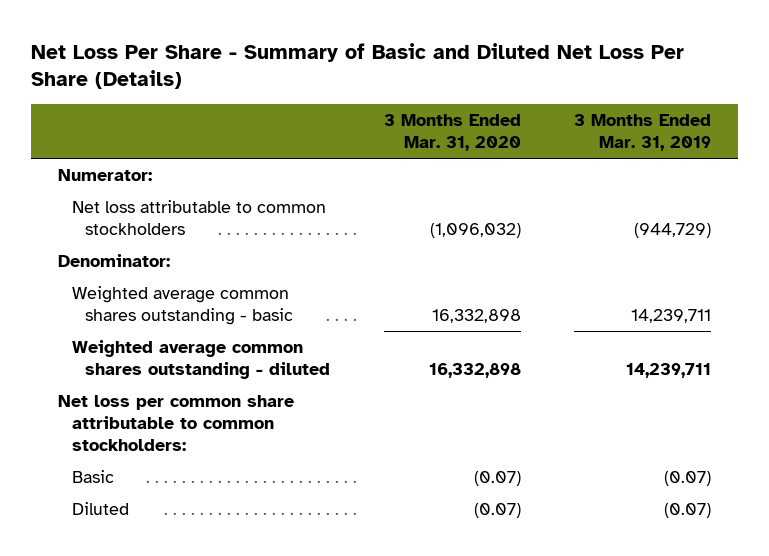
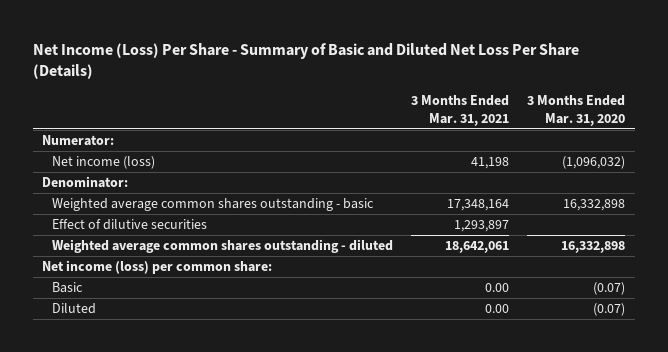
[30,42,684,90] Net Loss Per Share - Summary of Basic and Diluted Net Loss Per Share (Details) -> [33,42,580,79] Net Income (Loss) Per Share - Summary of Basic and Diluted Net Loss Per Share (Details)
[574,114,712,152] 3 Months Ended Mar. 31, 2019 -> none
none -> [411,94,510,126] 3 Months Ended Mar. 31, 2021
[71,200,326,236] Net loss attributable to common stockholders -> [52,156,156,170] Net income (loss)
none -> [52,219,208,231] Effect of dilutive securities
[57,395,294,452] Net loss per common share attributable to common stockholders: -> [42,260,273,275] Net income (loss) per common share:

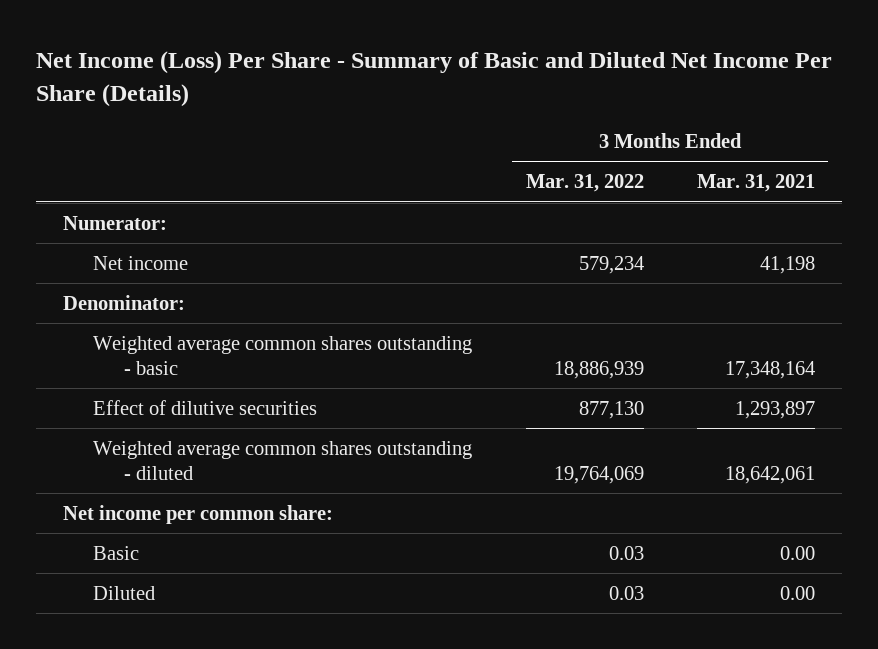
[33,42,580,79] Net Income (Loss) Per Share - Summary of Basic and Diluted Net Loss Per Share (Details) -> [36,51,833,107] Net Income (Loss) Per Share - Summary of Basic and Diluted Net Income Per Share (Details)
[527,94,626,126] 3 Months Ended Mar. 31, 2020 -> none
none -> [525,174,644,193] Mar. 31, 2022
[52,156,156,170] Net income (loss) -> [93,255,189,270] Net income
[42,260,273,275] Net income (loss) per common share: -> [62,504,333,524] Net income per common share:

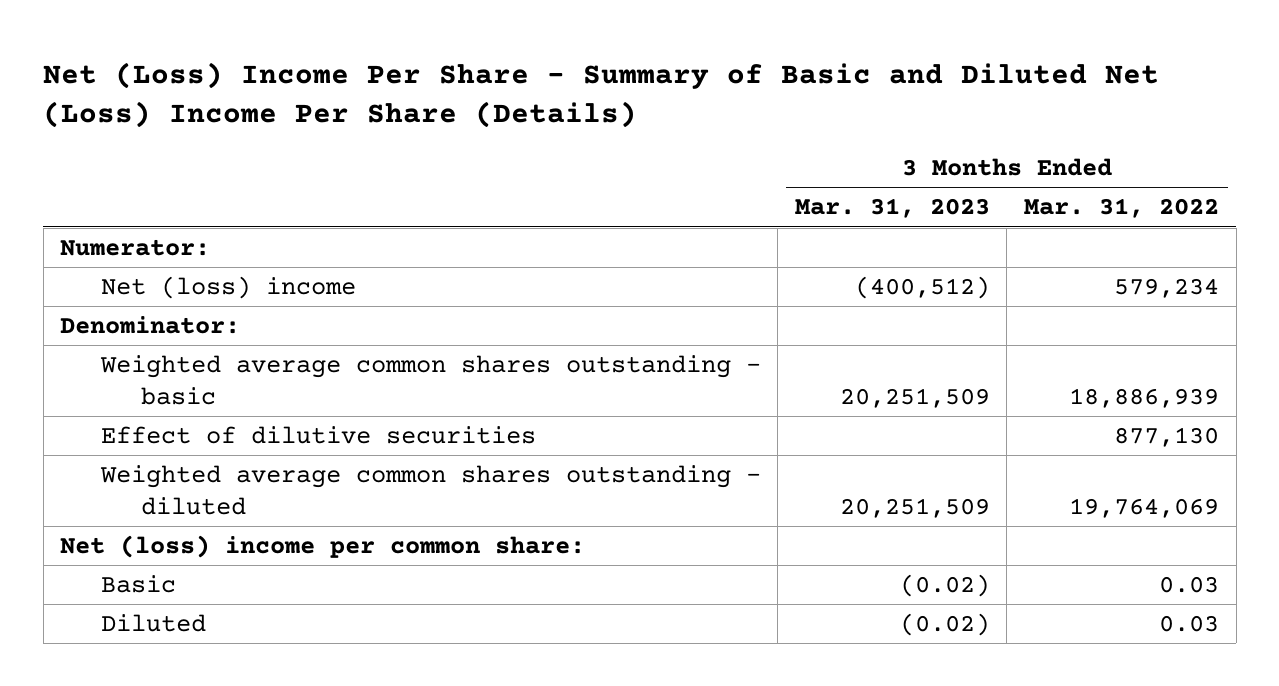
[36,51,833,107] Net Income (Loss) Per Share - Summary of Basic and Diluted Net Income Per Share (Details) -> [43,61,1160,129] Net (Loss) Income Per Share - Summary of Basic and Diluted Net (Loss) Income Per Share (Details)
[696,174,815,193] Mar. 31, 2021 -> none
none -> [794,198,990,219] Mar. 31, 2023
[93,255,189,270] Net income -> [100,276,356,300] Net (loss) income
[62,504,333,524] Net income per common share: -> [60,535,586,559] Net (loss) income per common share:

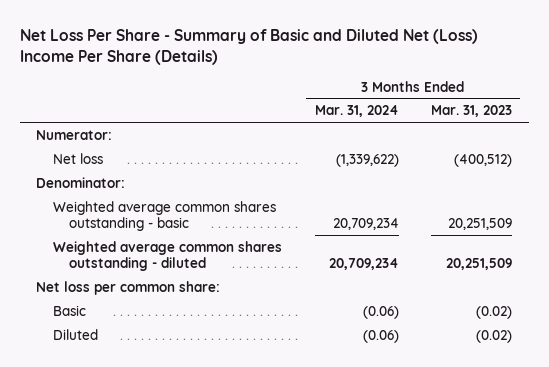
[43,61,1160,129] Net (Loss) Income Per Share - Summary of Basic and Diluted Net (Loss) Income Per Share (Details) -> [19,28,478,65] Net Loss Per Share - Summary of Basic and Diluted Net (Loss) Income Per Share (Details)
[1024,198,1220,219] Mar. 31, 2022 -> none
none -> [314,105,399,118] Mar. 31, 2024
[100,276,356,300] Net (loss) income -> [52,152,103,164] Net loss
[100,426,536,445] Effect of dilutive securities -> none
[60,535,586,559] Net (loss) income per common share: -> [36,280,221,295] Net loss per common share:

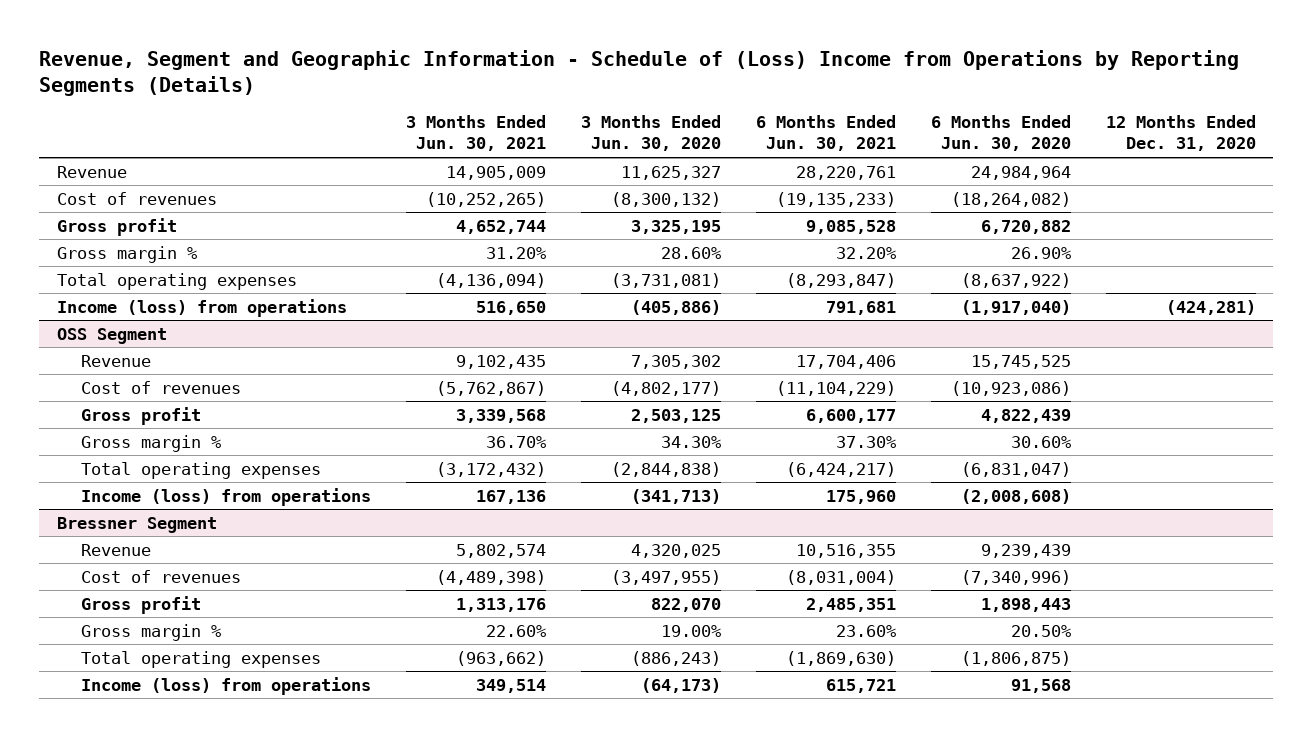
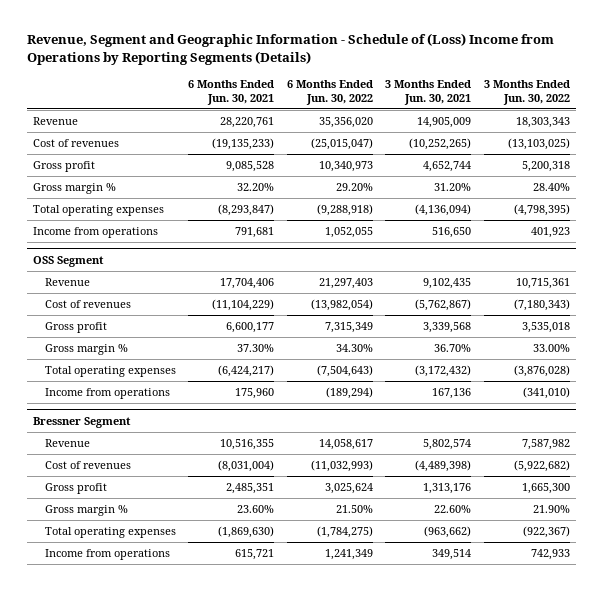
[581,115,722,152] 3 Months Ended Jun. 30, 2020 -> none
[930,115,1071,152] 6 Months Ended Jun. 30, 2020 -> none
[1105,115,1256,152] 12 Months Ended Dec. 31, 2020 -> none
none -> [286,80,373,105] 6 Months Ended Jun. 30, 2022
none -> [483,80,570,105] 3 Months Ended Jun. 30, 2022
[56,298,347,317] Income (loss) from operations -> [33,227,159,239] Income from operations
[81,487,372,506] Income (loss) from operations -> [44,388,170,400] Income from operations
[81,676,372,695] Income (loss) from operations -> [44,549,170,561] Income from operations

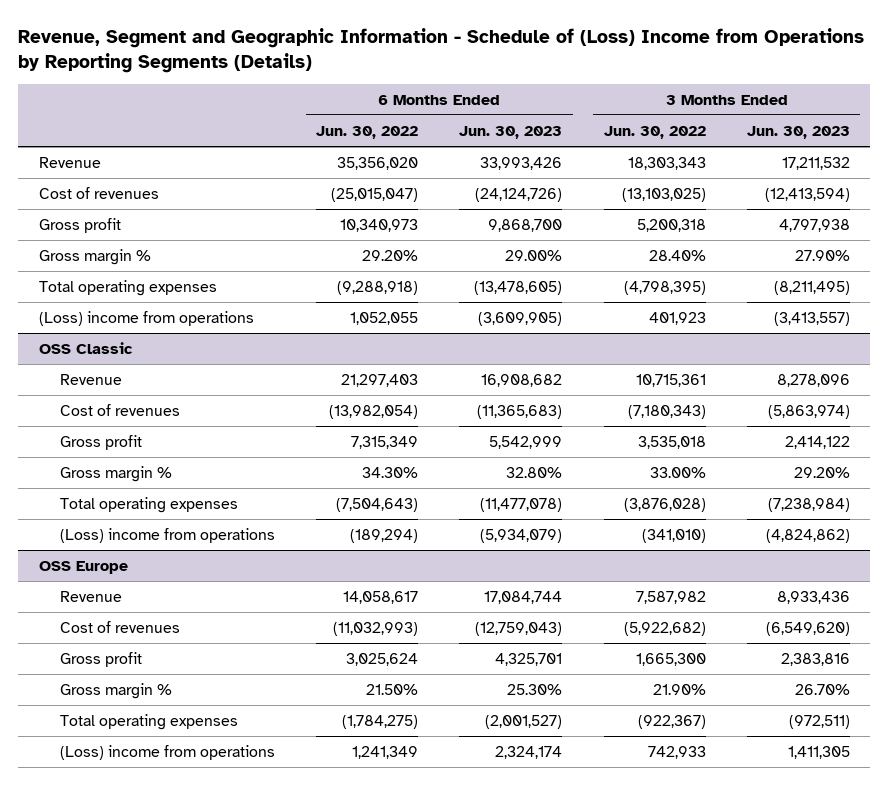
[188,80,275,105] 6 Months Ended Jun. 30, 2021 -> none
[385,80,472,105] 3 Months Ended Jun. 30, 2021 -> none
none -> [459,126,563,140] Jun. 30, 2023
none -> [746,126,850,140] Jun. 30, 2023
[33,256,105,268] OSS Segment -> none
[33,227,159,239] Income from operations -> [38,311,254,327] (Loss) income from operations
none -> [38,342,133,355] OSS Classic
[33,417,132,429] Bressner Segment -> none
[44,388,170,400] Income from operations -> [60,528,276,544] (Loss) income from operations
none -> [38,561,128,575] OSS Europe
[44,549,170,561] Income from operations -> [60,745,276,761] (Loss) income from operations

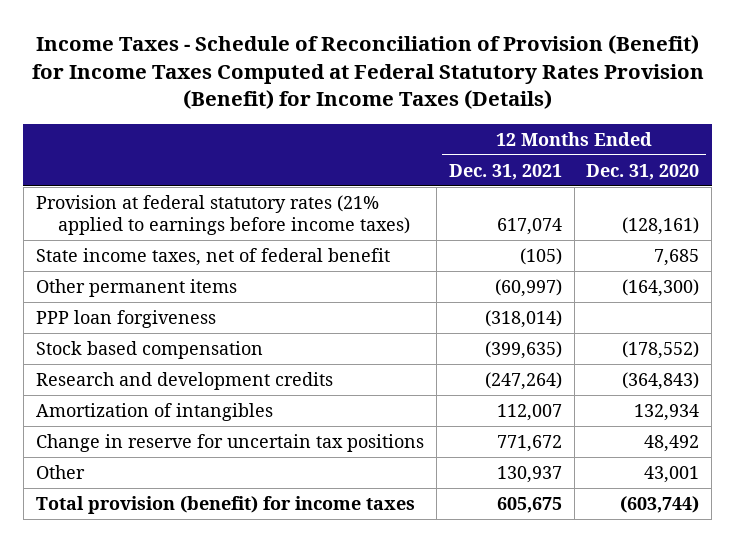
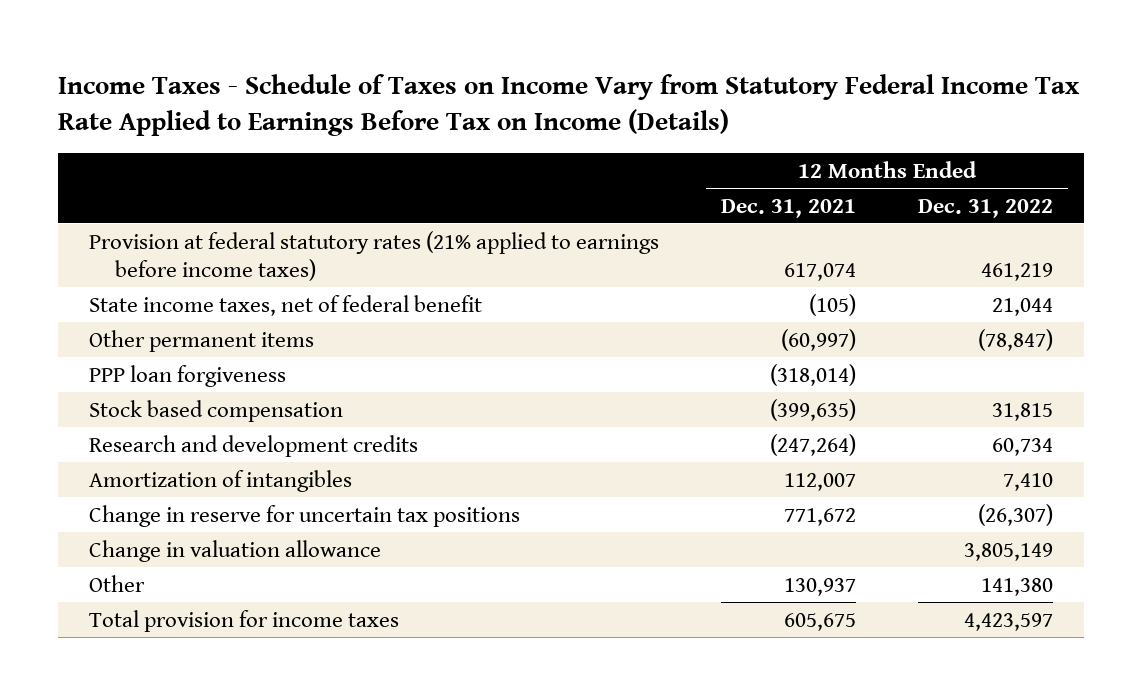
[31,34,704,110] Income Taxes - Schedule of Reconciliation of Provision (Benefit) for Income Taxes Computed at Federal Statutory Rates Provision (Benefit) for Income Taxes (Details) -> [58,74,1081,137] Income Taxes - Schedule of Taxes on Income Vary from Statutory Federal Income Tax Rate Applied to Earnings Before Tax on Income (Details)
[586,163,700,180] Dec. 31, 2020 -> none
none -> [917,198,1053,218] Dec. 31, 2022
none -> [89,539,382,562] Change in valuation allowance
[35,495,415,514] Total provision (benefit) for income taxes -> [89,609,400,632] Total provision for income taxes

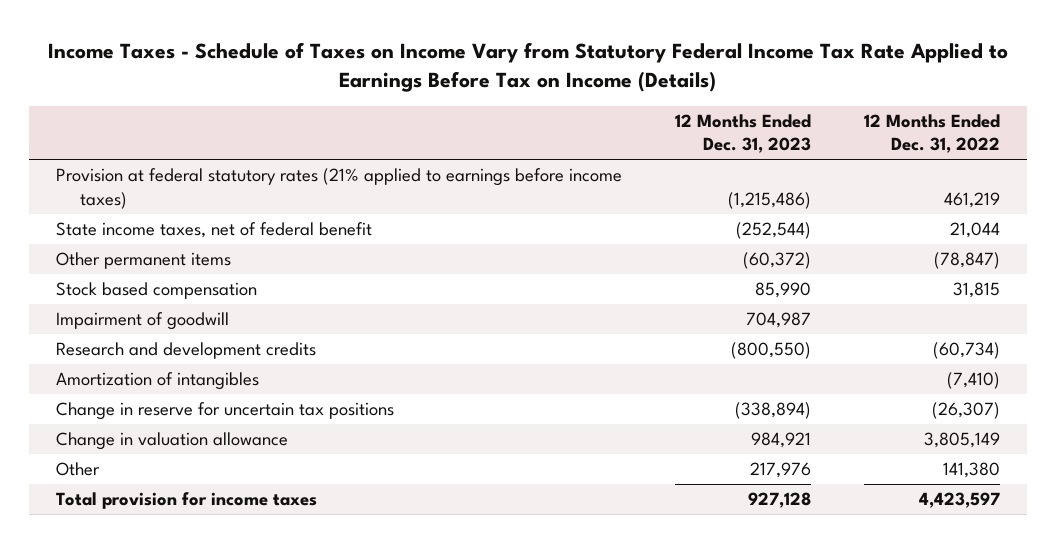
[721,198,857,218] Dec. 31, 2021 -> none
none -> [675,113,812,154] 12 Months Ended Dec. 31, 2023
[89,364,287,387] PPP loan forgiveness -> none
none -> [55,312,229,331] Impairment of goodwill
[991,437,1053,456] 60,734 -> [933,342,1001,360] (60,734)
[1002,472,1053,491] 7,410 -> [947,372,1001,390] (7,410)

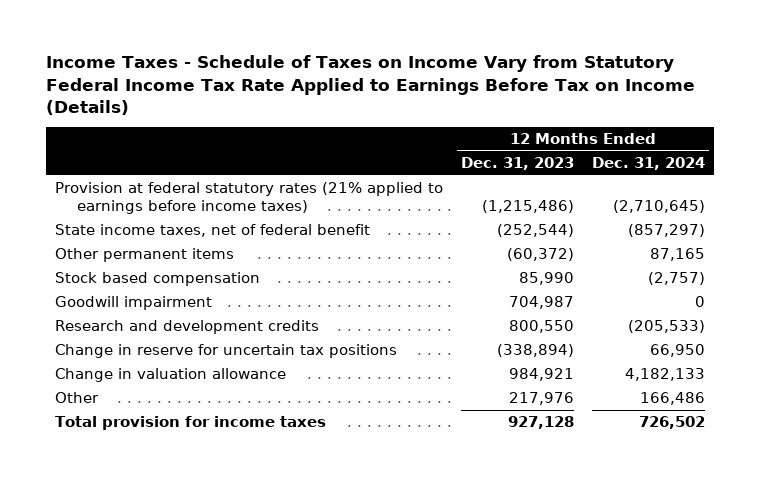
[864,113,1001,154] 12 Months Ended Dec. 31, 2022 -> none
none -> [591,157,705,171] Dec. 31, 2024
[55,372,259,391] Amortization of intangibles -> none
[55,312,229,331] Impairment of goodwill -> [55,296,213,311] Goodwill impairment
[731,342,812,360] (800,550) -> [509,320,575,334] 800,550

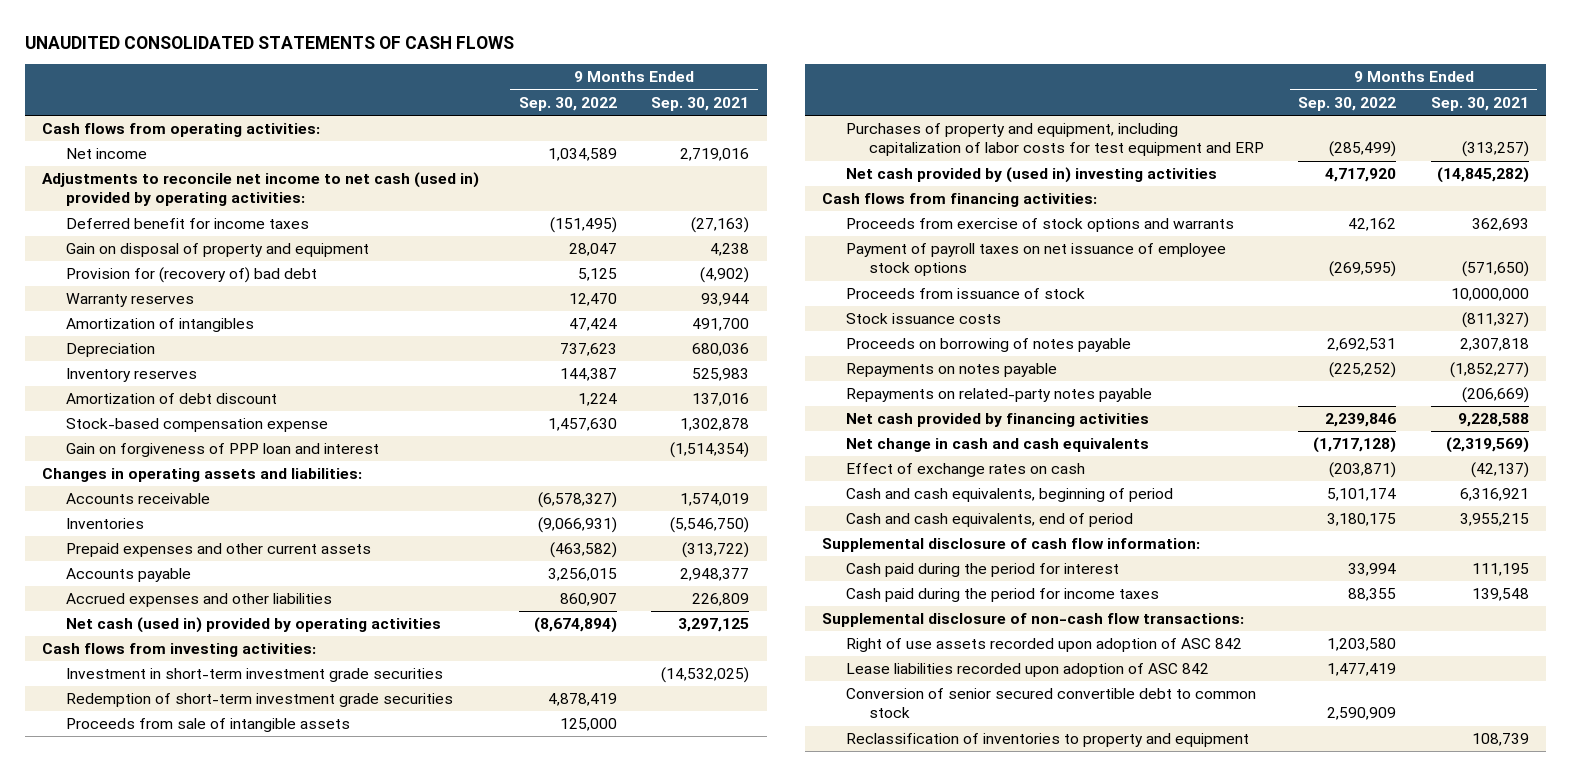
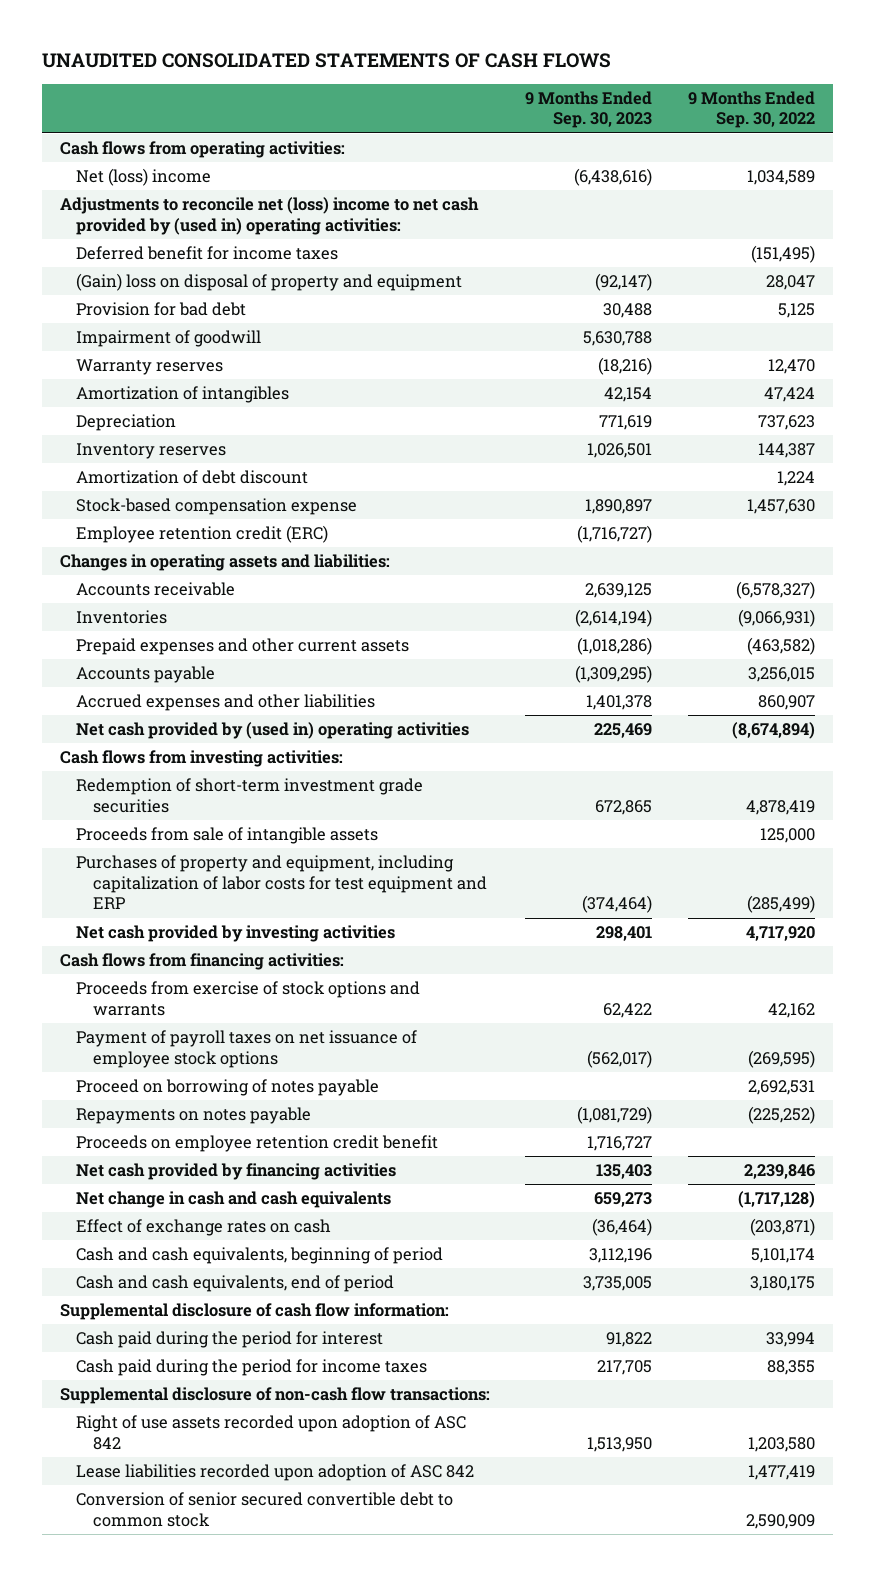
[651,96,750,111] Sep. 30, 2021 -> none
none -> [525,90,653,129] 9 Months Ended Sep. 30, 2023
[66,148,148,160] Net income -> [76,168,212,187] Net (loss) income
[42,172,480,207] Adjustments to reconcile net income to net cash (used in) provided by operating activities: -> [59,197,479,235] Adjustments to reconcile net (loss) income to net cash provided by (used in) operating activities:
[66,243,370,258] Gain on disposal of property and equipment -> [76,273,463,292] (Gain) loss on disposal of property and equipment
[66,267,318,284] Provision for (recovery of) bad debt -> [76,302,247,317] Provision for bad debt
none -> [76,330,262,348] Impairment of goodwill
[66,443,380,458] Gain on forgiveness of PPP loan and interest -> none
none -> [76,525,329,544] Employee retention credit (ERC)
[66,617,442,634] Net cash (used in) provided by operating activities -> [76,722,470,740] Net cash provided by (used in) operating activities
[66,668,444,683] Investment in short-term investment grade securities -> none
[845,167,1217,184] Net cash provided by (used in) investing activities -> [76,925,396,943] Net cash provided by investing activities
[845,288,1085,300] Proceeds from issuance of stock -> none
[845,313,1001,325] Stock issuance costs -> none
[845,338,1131,353] Proceeds on borrowing of notes payable -> [76,1079,380,1097] Proceed on borrowing of notes payable
[845,388,1152,403] Repayments on related-party notes payable -> none
none -> [76,1135,439,1153] Proceeds on employee retention credit benefit
[845,733,1249,748] Reclassification of inventories to property and equipment -> none

